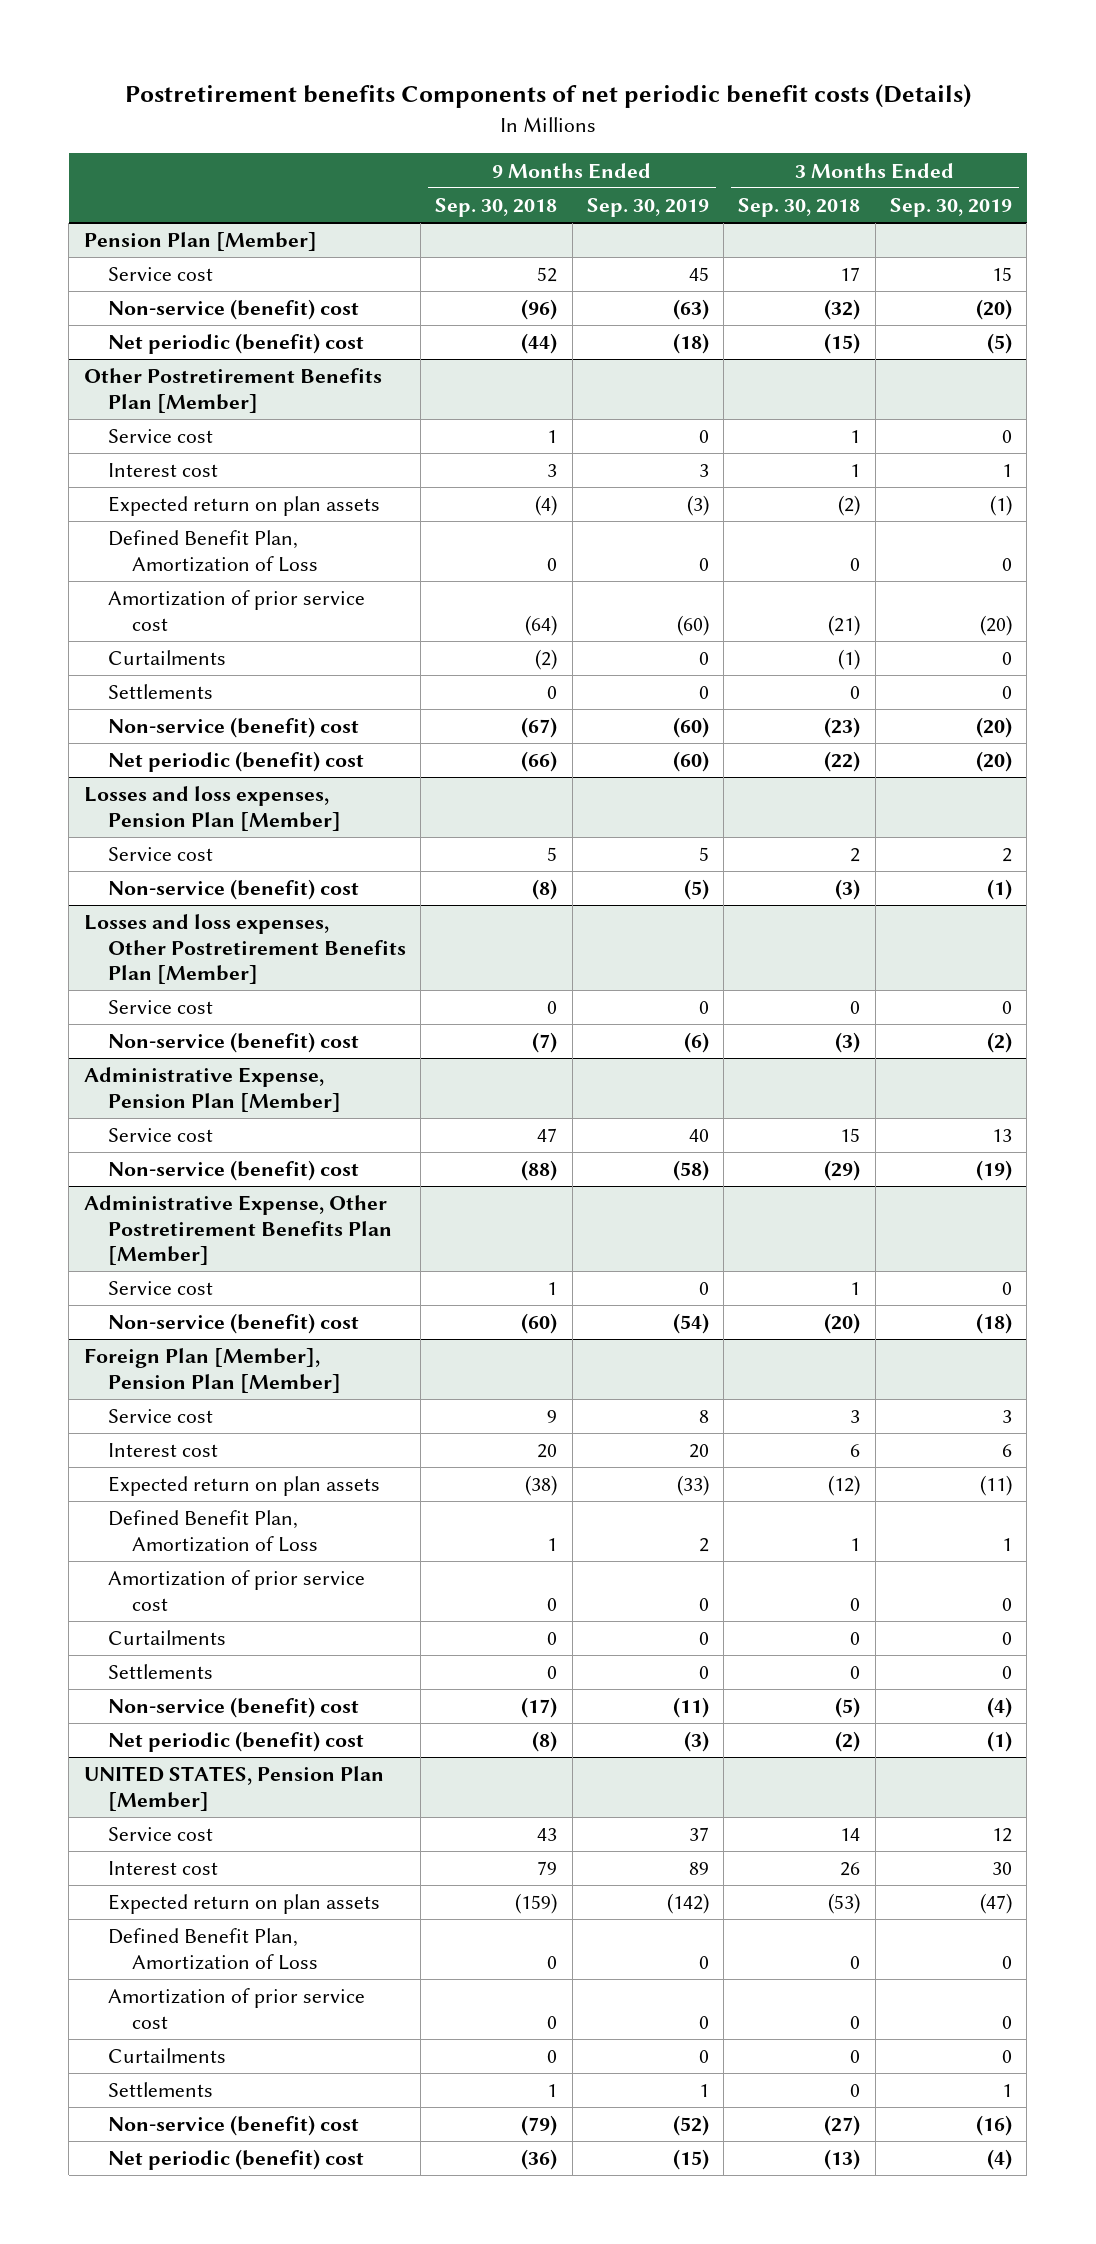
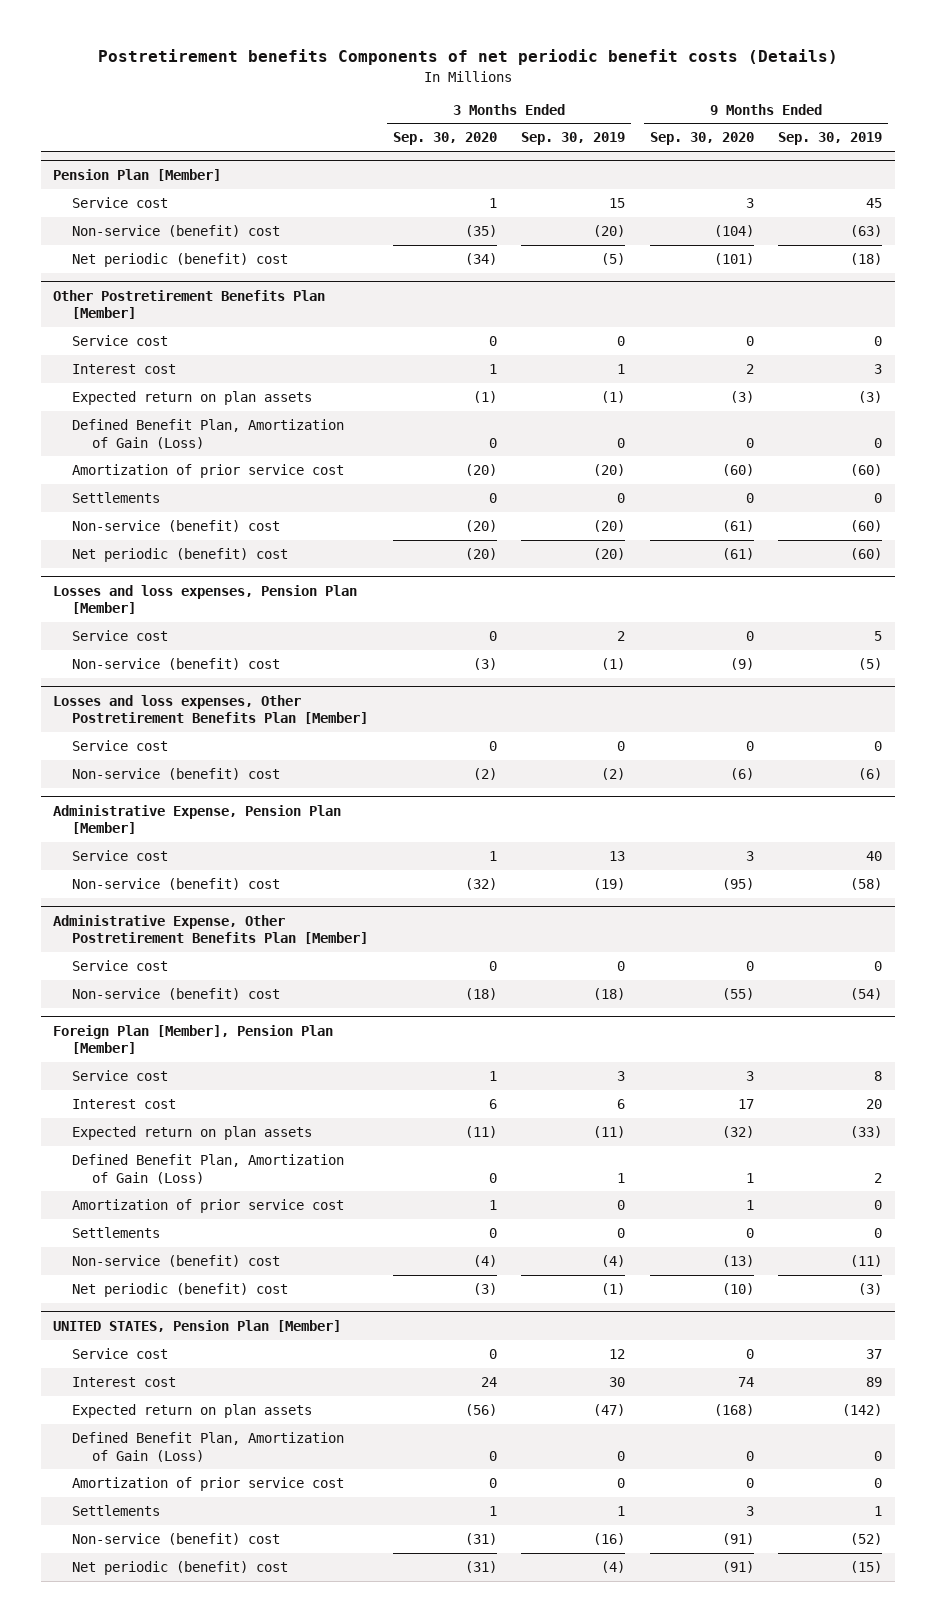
[435,198,558,218] Sep. 30, 2018 -> none
[738,198,861,218] Sep. 30, 2018 -> none
none -> [392,132,497,146] Sep. 30, 2020
none -> [649,132,754,146] Sep. 30, 2020
[107,530,319,572] Defined Benefit Plan, Amortization of Loss -> [72,419,345,449] Defined Benefit Plan, Amortization of Gain (Loss)
[107,650,226,666] Curtailments -> none
[107,1510,319,1552] Defined Benefit Plan, Amortization of Loss -> [72,1154,345,1184] Defined Benefit Plan, Amortization of Gain (Loss)
[107,1630,226,1646] Curtailments -> none
[107,1928,319,1970] Defined Benefit Plan, Amortization of Loss -> [72,1432,345,1462] Defined Benefit Plan, Amortization of Gain (Loss)
[107,2048,226,2064] Curtailments -> none

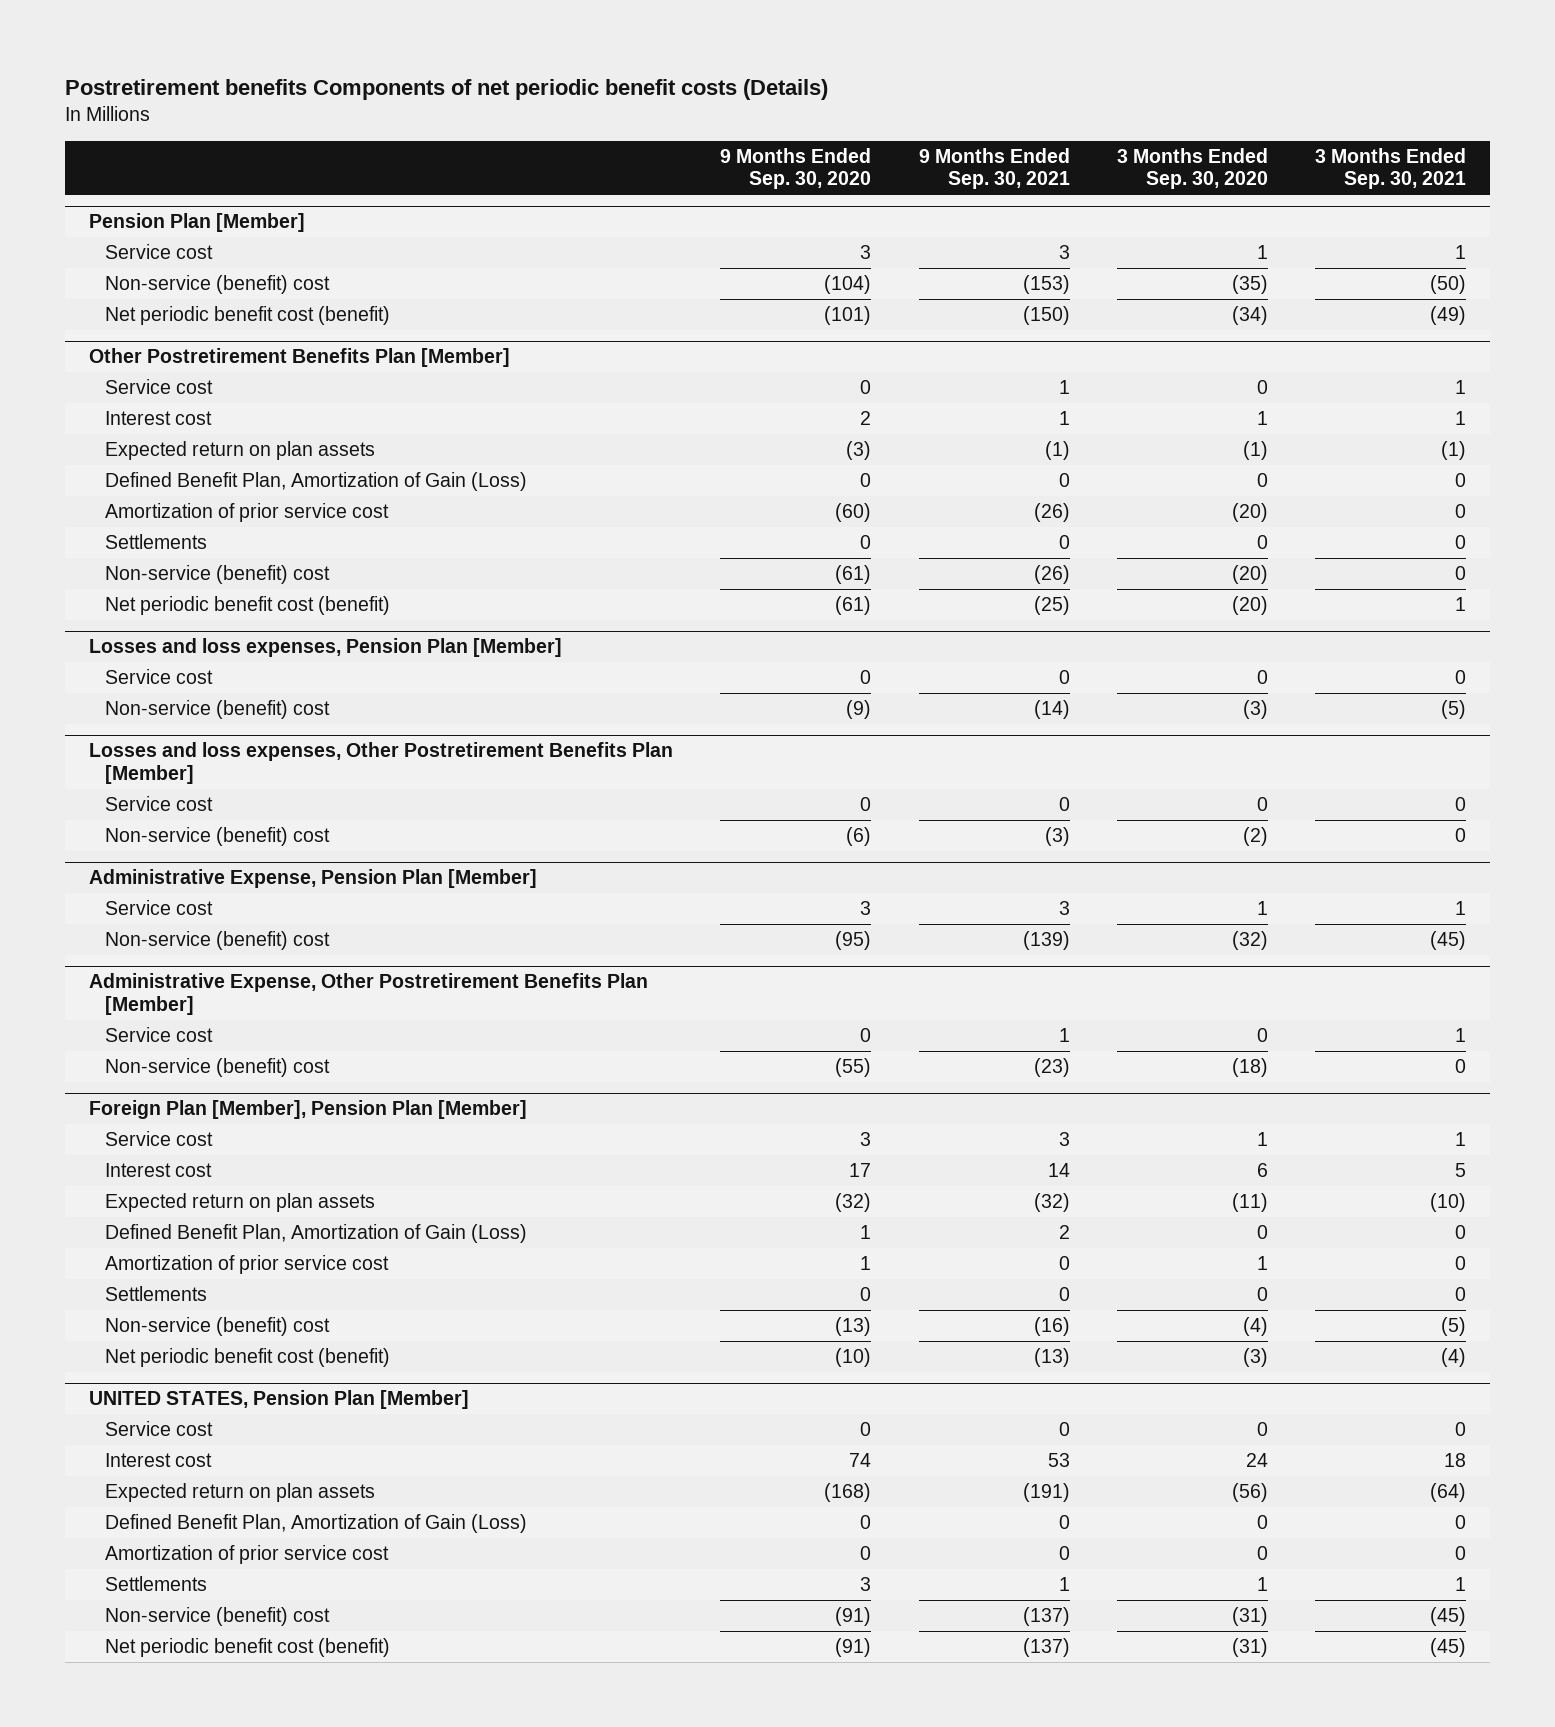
[521,132,626,146] Sep. 30, 2019 -> none
[778,132,883,146] Sep. 30, 2019 -> none
none -> [918,147,1070,190] 9 Months Ended Sep. 30, 2021
none -> [1315,147,1467,190] 3 Months Ended Sep. 30, 2021
[72,253,289,268] Net periodic (benefit) cost -> [104,306,390,326] Net periodic benefit cost (benefit)
[72,548,289,563] Net periodic (benefit) cost -> [104,596,390,616] Net periodic benefit cost (benefit)
[72,1283,289,1298] Net periodic (benefit) cost -> [104,1348,390,1368] Net periodic benefit cost (benefit)
[72,1561,289,1576] Net periodic (benefit) cost -> [104,1638,390,1658] Net periodic benefit cost (benefit)

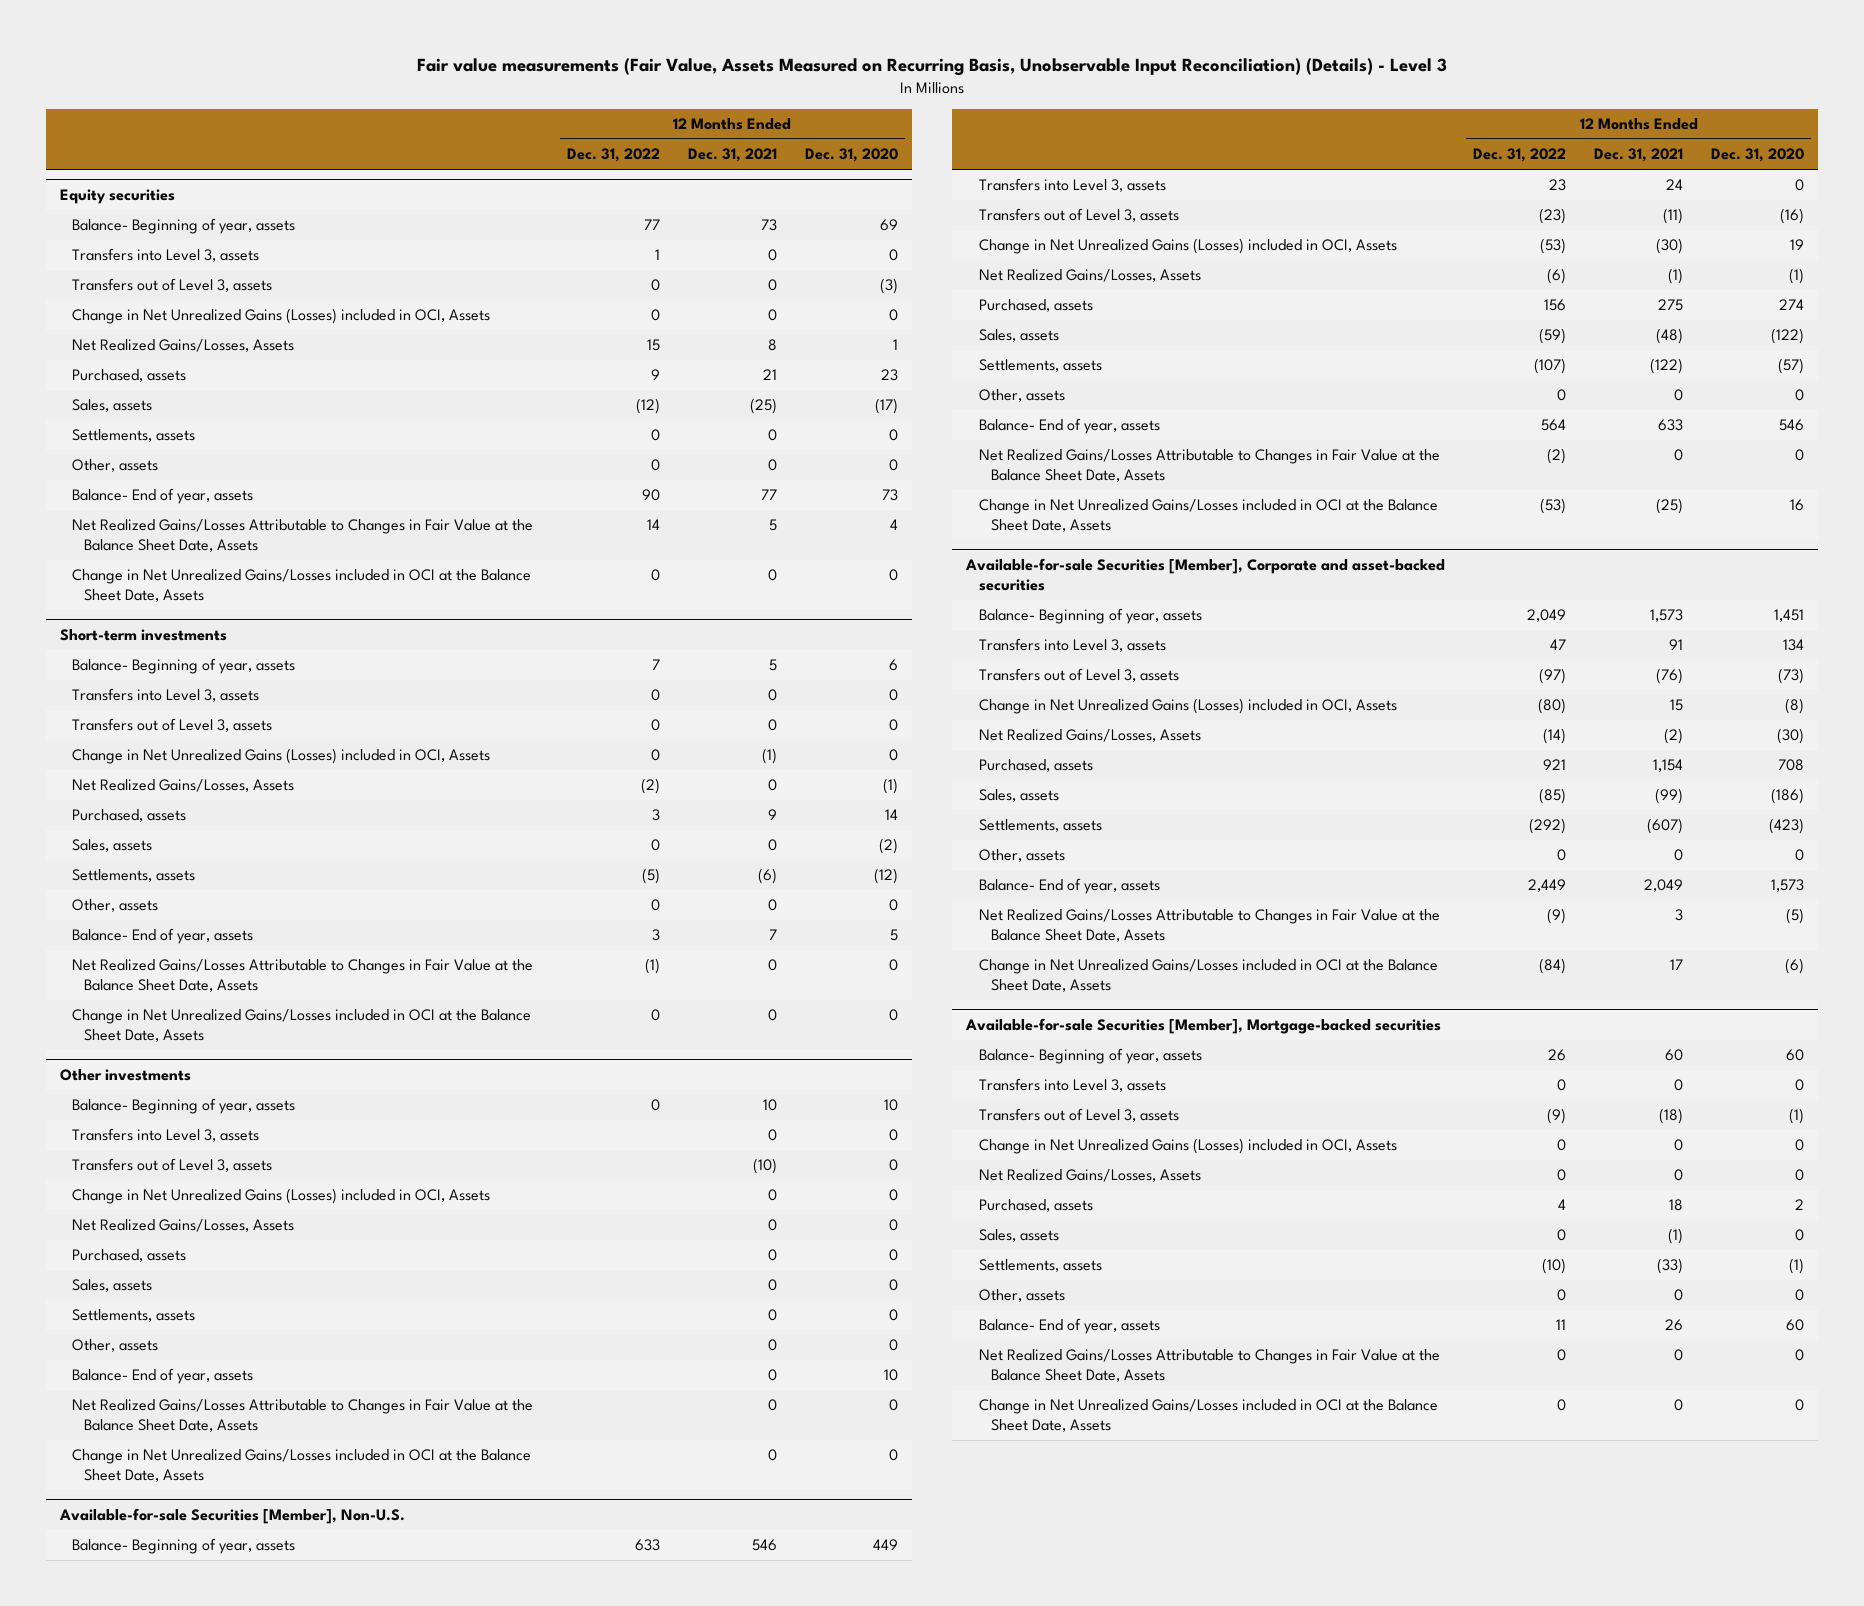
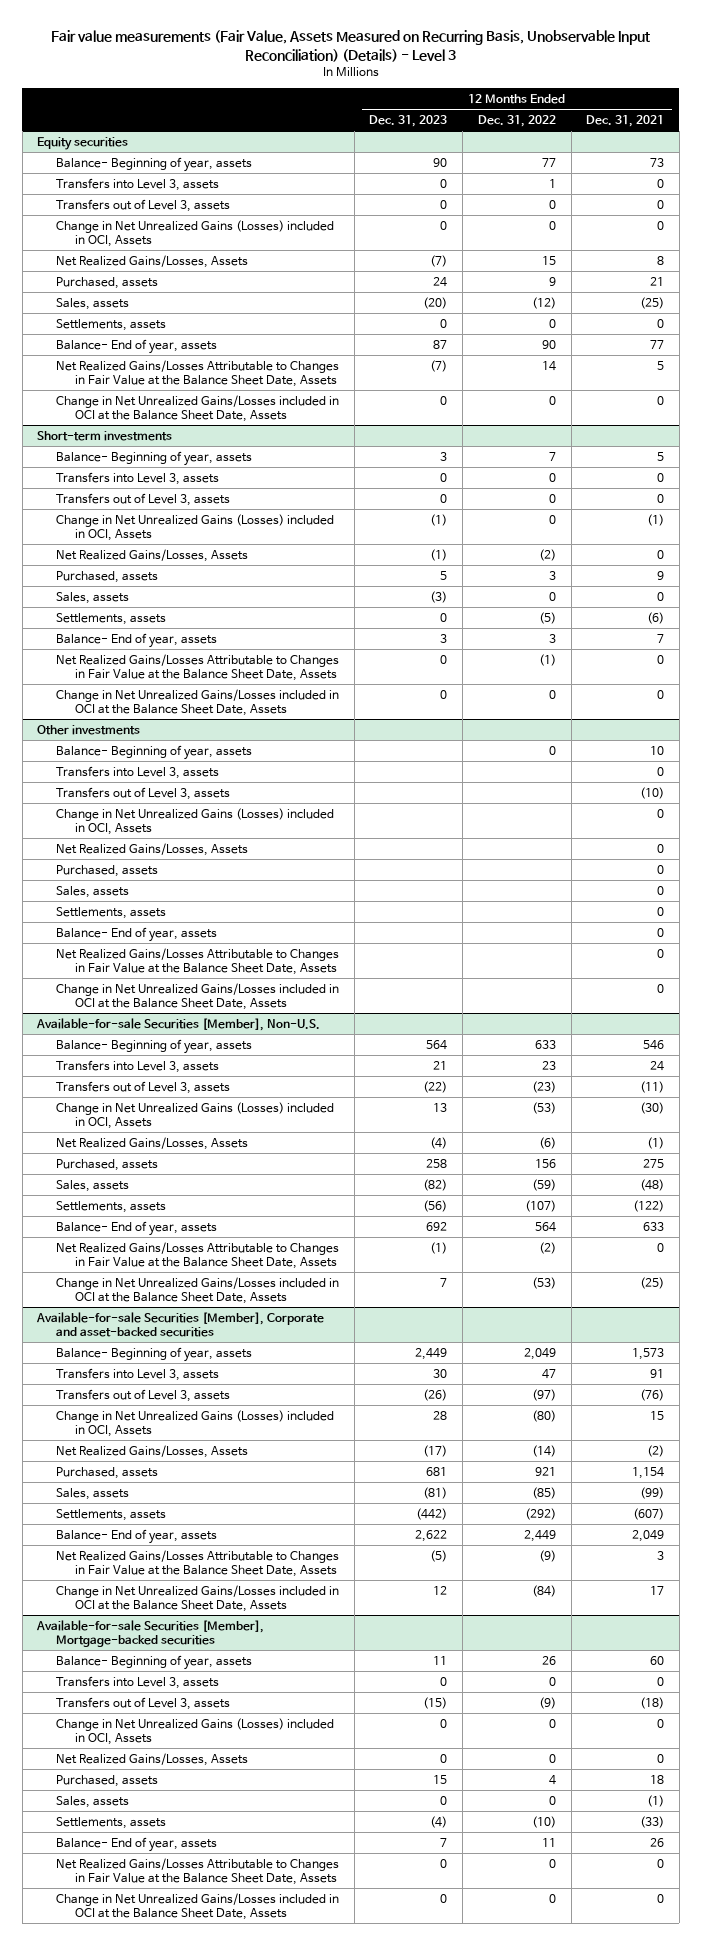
[804,148,898,163] Dec. 31, 2020 -> none
none -> [369,115,448,128] Dec. 31, 2023
[72,459,159,473] Other, assets -> none
[72,899,159,913] Other, assets -> none
[72,1339,159,1353] Other, assets -> none
[978,389,1065,403] Other, assets -> none
[978,849,1065,863] Other, assets -> none
[978,1289,1065,1303] Other, assets -> none

